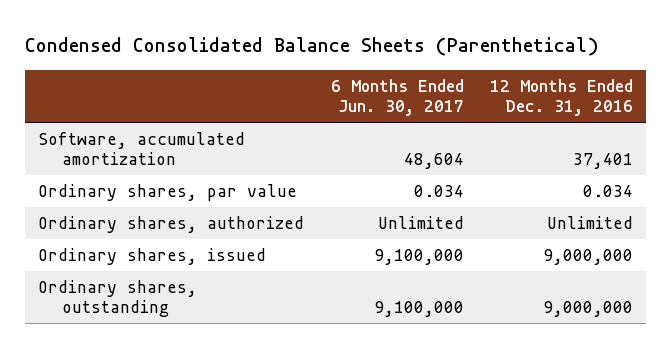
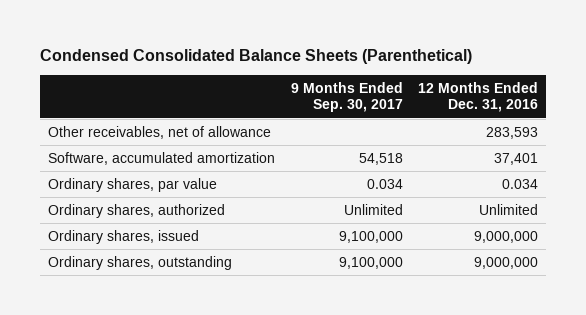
[330,78,464,117] 6 Months Ended Jun. 30, 2017 -> none
none -> [290,81,403,113] 9 Months Ended Sep. 30, 2017
none -> [47,125,271,139] Other receivables, net of allowance

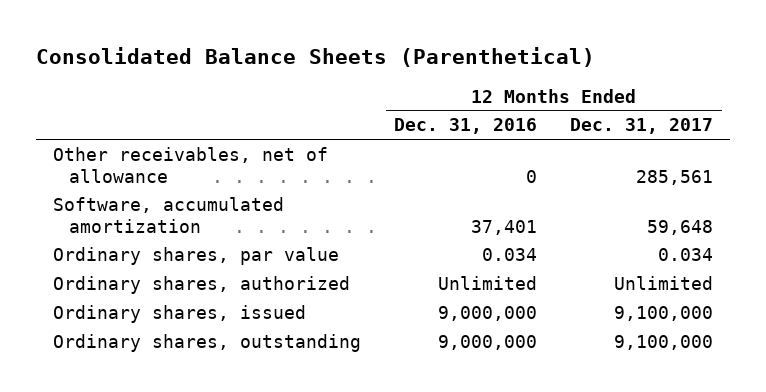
[39,49,472,65] Condensed Consolidated Balance Sheets (Parenthetical) -> [36,46,596,67] Consolidated Balance Sheets (Parenthetical)
[290,81,403,113] 9 Months Ended Sep. 30, 2017 -> none
none -> [570,118,714,135] Dec. 31, 2017
[486,126,539,139] 283,593 -> [526,169,538,183] 0

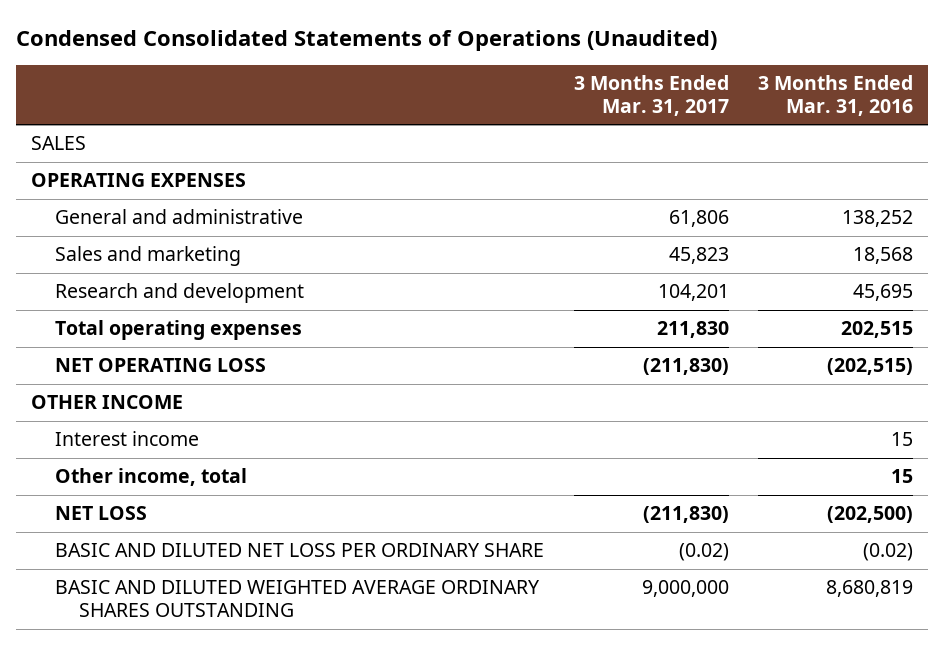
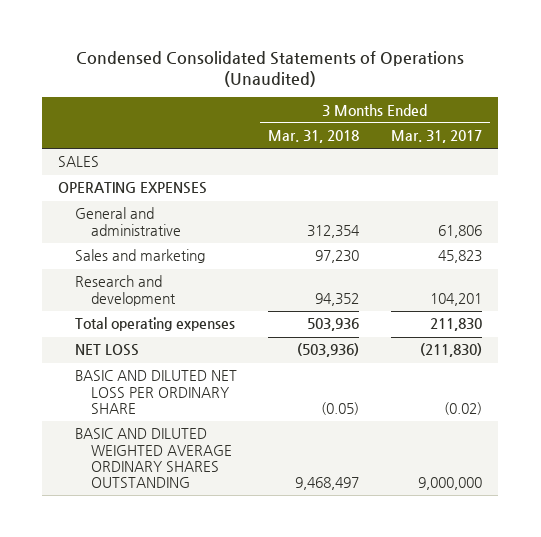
[758,75,914,116] 3 Months Ended Mar. 31, 2016 -> none
none -> [268,130,360,144] Mar. 31, 2018
[54,358,266,373] NET OPERATING LOSS -> none
[30,395,183,410] OTHER INCOME -> none
[54,431,199,447] Interest income -> none
[54,468,247,487] Other income, total -> none

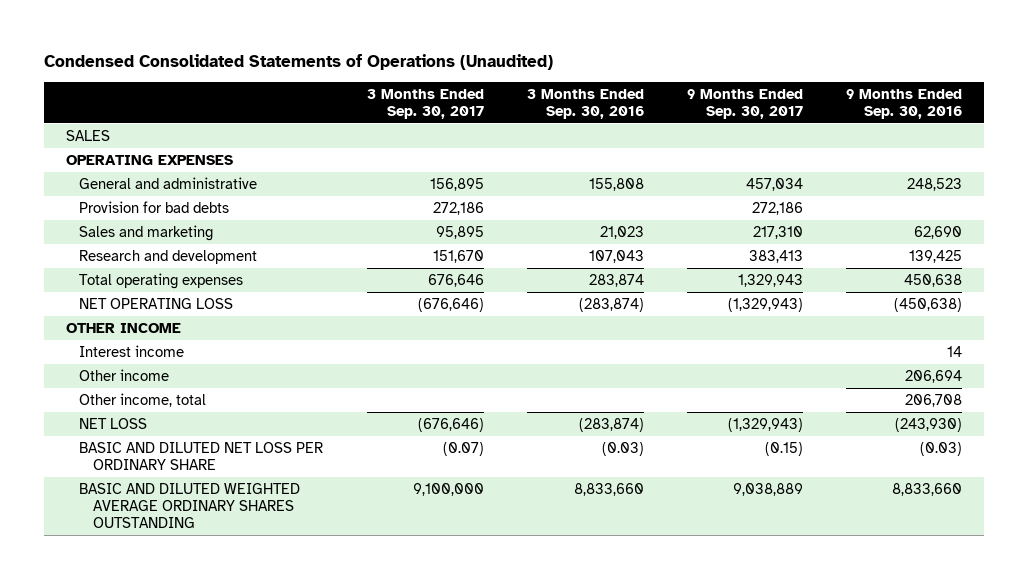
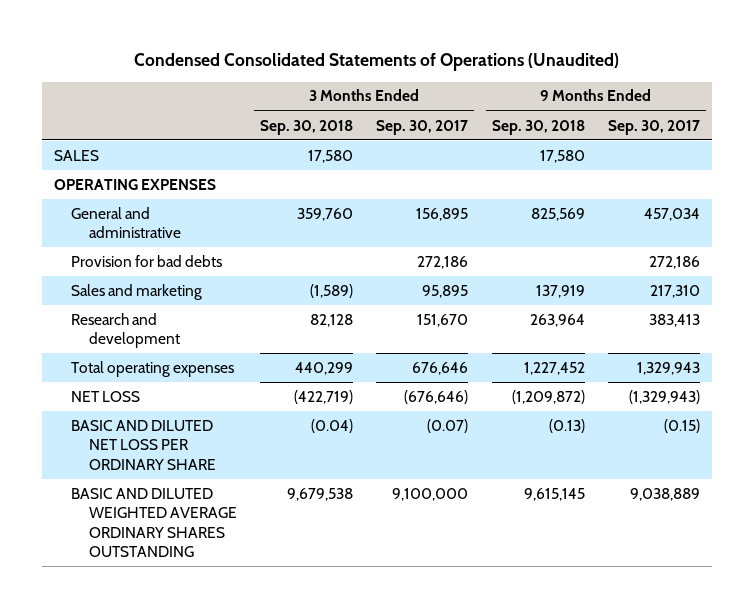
[526,88,644,119] 3 Months Ended Sep. 30, 2016 -> none
[846,88,963,119] 9 Months Ended Sep. 30, 2016 -> none
none -> [260,119,354,135] Sep. 30, 2018
none -> [491,119,585,135] Sep. 30, 2018
[79,298,234,310] NET OPERATING LOSS -> none
[65,323,181,334] OTHER INCOME -> none
[79,345,185,358] Interest income -> none
[79,369,170,382] Other income -> none
[79,393,207,408] Other income, total -> none

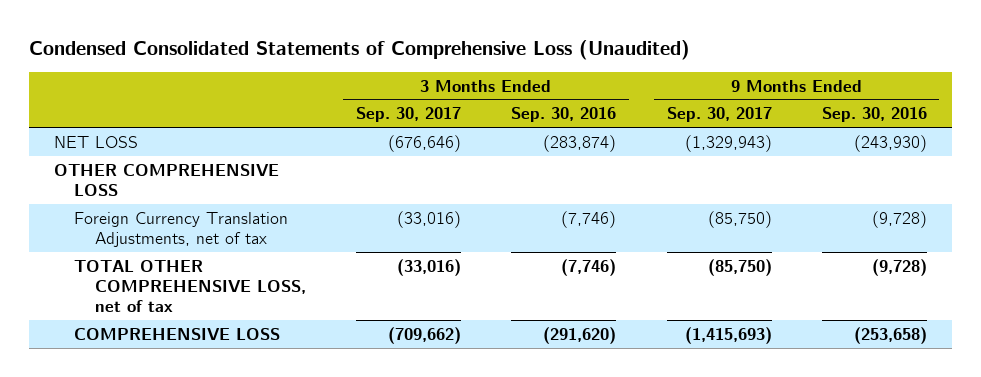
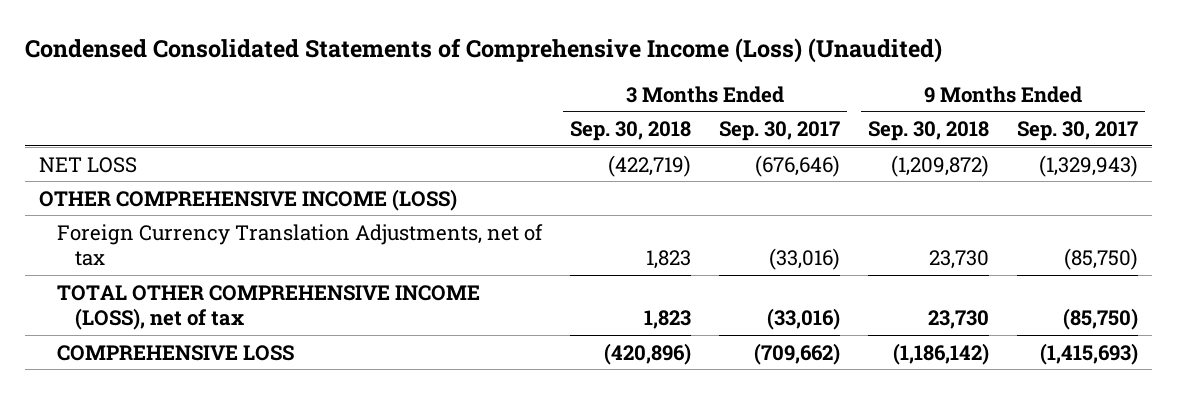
[28,39,690,60] Condensed Consolidated Statements of Comprehensive Loss (Unaudited) -> [24,37,942,63] Condensed Consolidated Statements of Comprehensive Income (Loss) (Unaudited)
[511,107,617,123] Sep. 30, 2016 -> none
[821,107,927,123] Sep. 30, 2016 -> none
none -> [570,121,692,142] Sep. 30, 2018
none -> [868,121,990,142] Sep. 30, 2018
[53,163,279,196] OTHER COMPREHENSIVE LOSS -> [38,188,457,211] OTHER COMPREHENSIVE INCOME (LOSS)
[74,259,306,312] TOTAL OTHER COMPREHENSIVE LOSS, net of tax -> [56,284,480,330] TOTAL OTHER COMPREHENSIVE INCOME (LOSS), net of tax

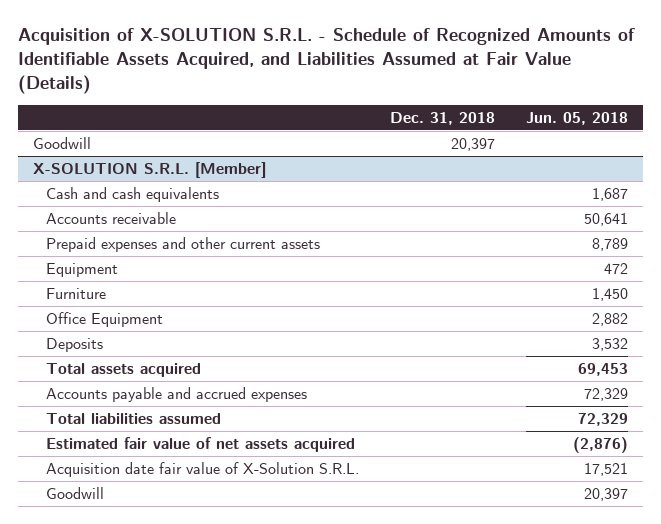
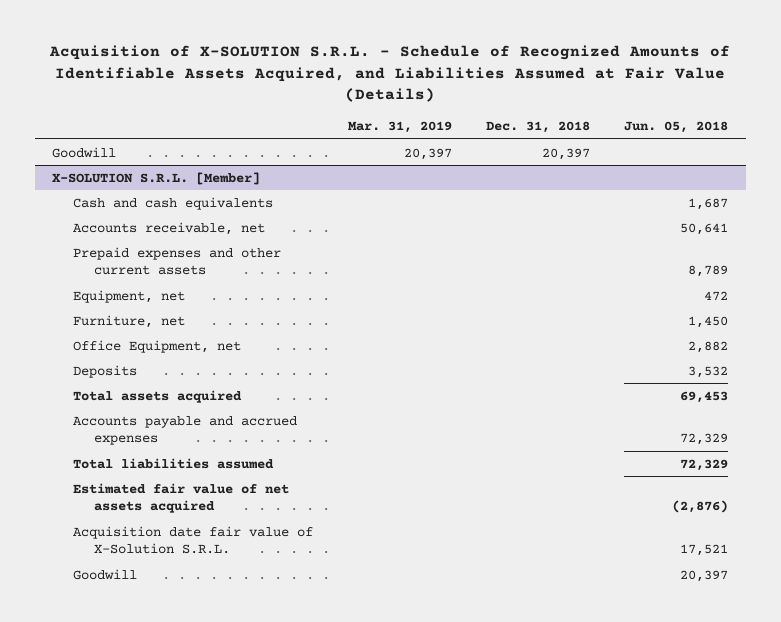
none -> [347,121,452,134] Mar. 31, 2019
[45,211,176,224] Accounts receivable -> [73,221,266,235] Accounts receivable, net
[45,262,118,277] Equipment -> [73,289,186,303] Equipment, net
[45,287,106,299] Furniture -> [73,314,186,328] Furniture, net
[45,311,163,327] Office Equipment -> [73,339,242,353] Office Equipment, net

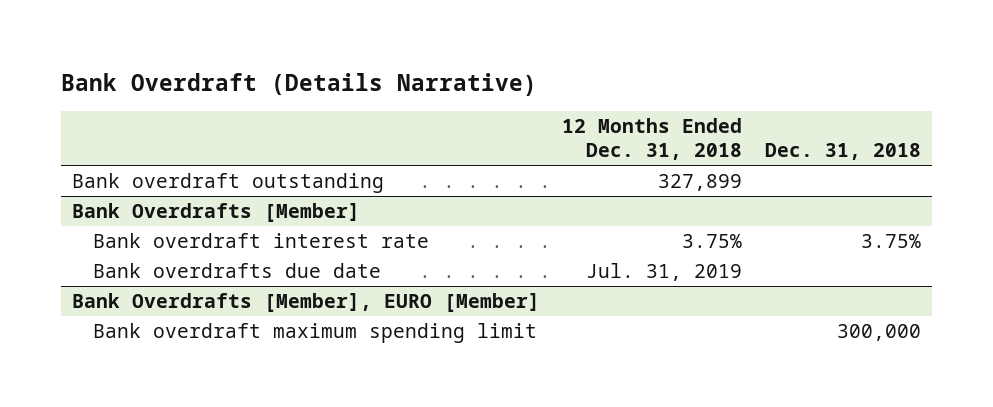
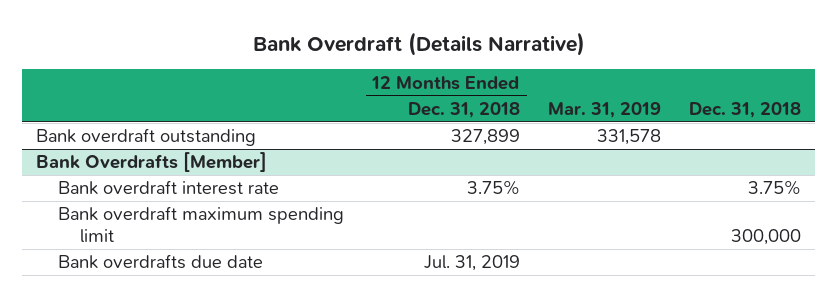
none -> [547,101,661,118] Mar. 31, 2019
[72,293,541,313] Bank Overdrafts [Member], EURO [Member] -> none
[93,263,382,279] Bank overdrafts due date -> [58,254,264,270] Bank overdrafts due date

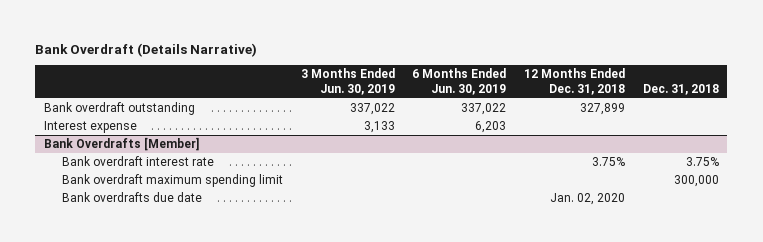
[547,101,661,118] Mar. 31, 2019 -> none
none -> [300,68,395,96] 3 Months Ended Jun. 30, 2019
none -> [412,68,507,96] 6 Months Ended Jun. 30, 2019
none -> [44,121,138,134] Interest expense
[423,255,520,272] Jul. 31, 2019 -> [549,193,625,206] Jan. 02, 2020

